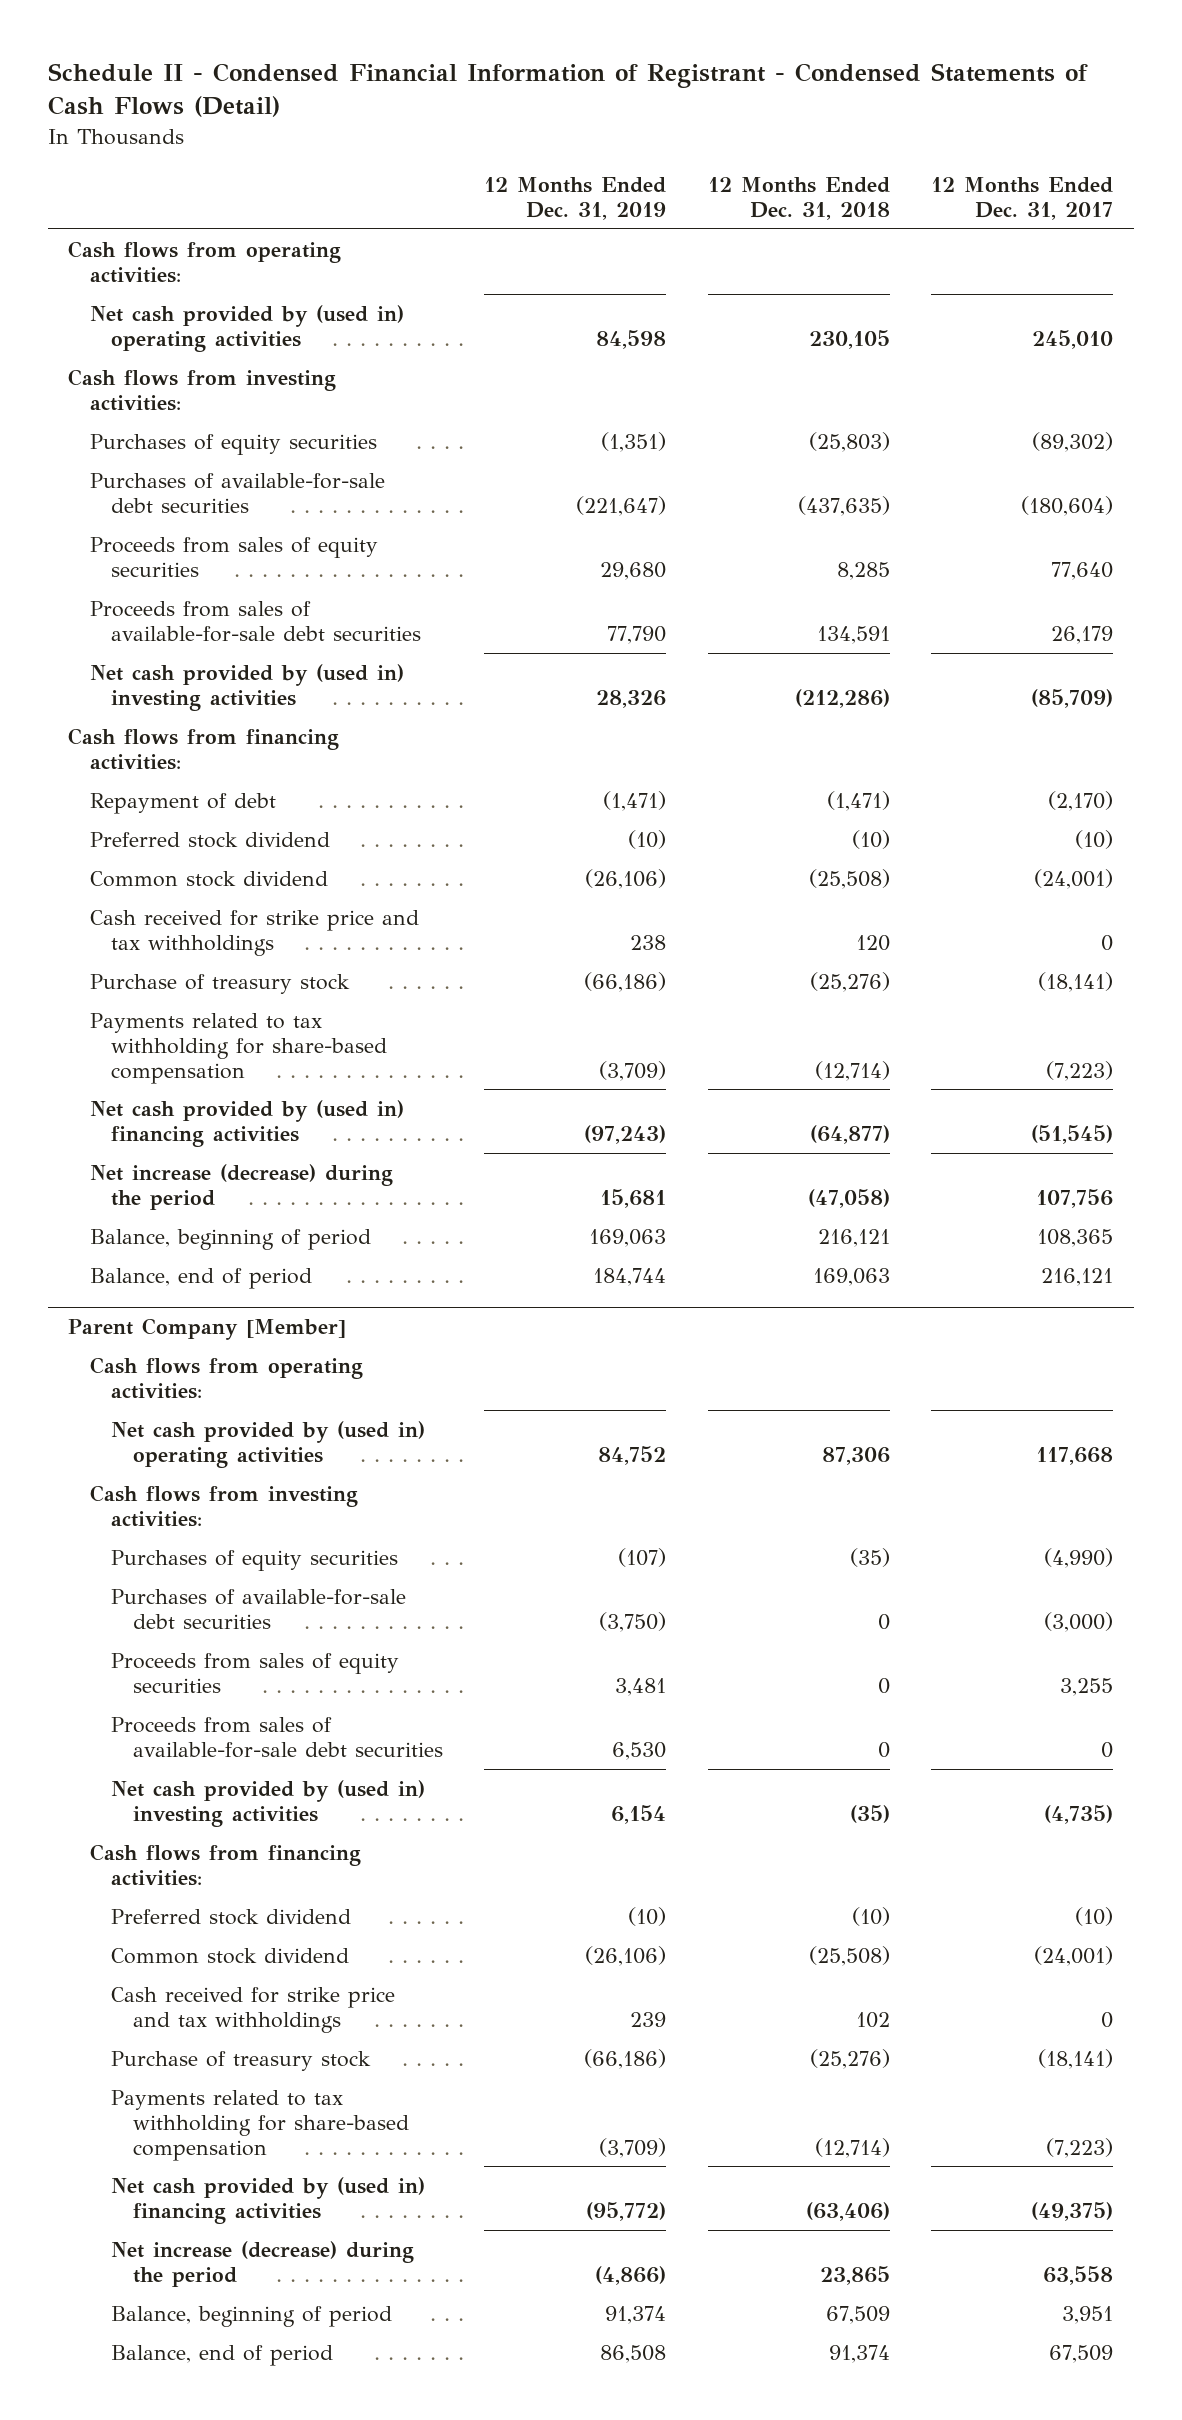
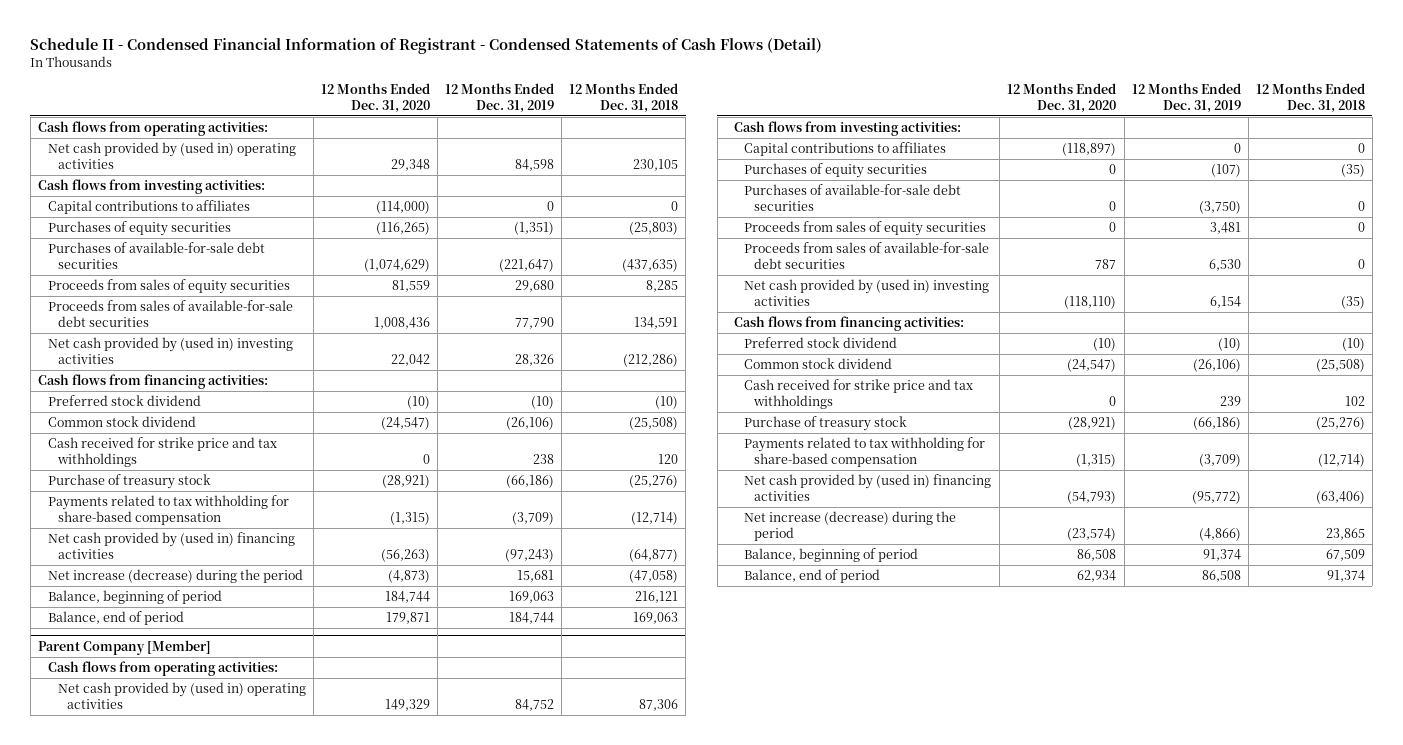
[931,176,1114,220] 12 Months Ended Dec. 31, 2017 -> none
none -> [320,83,430,113] 12 Months Ended Dec. 31, 2020
none -> [47,200,250,215] Capital contributions to affiliates
[89,792,276,814] Repayment of debt -> none
none -> [744,142,947,157] Capital contributions to affiliates

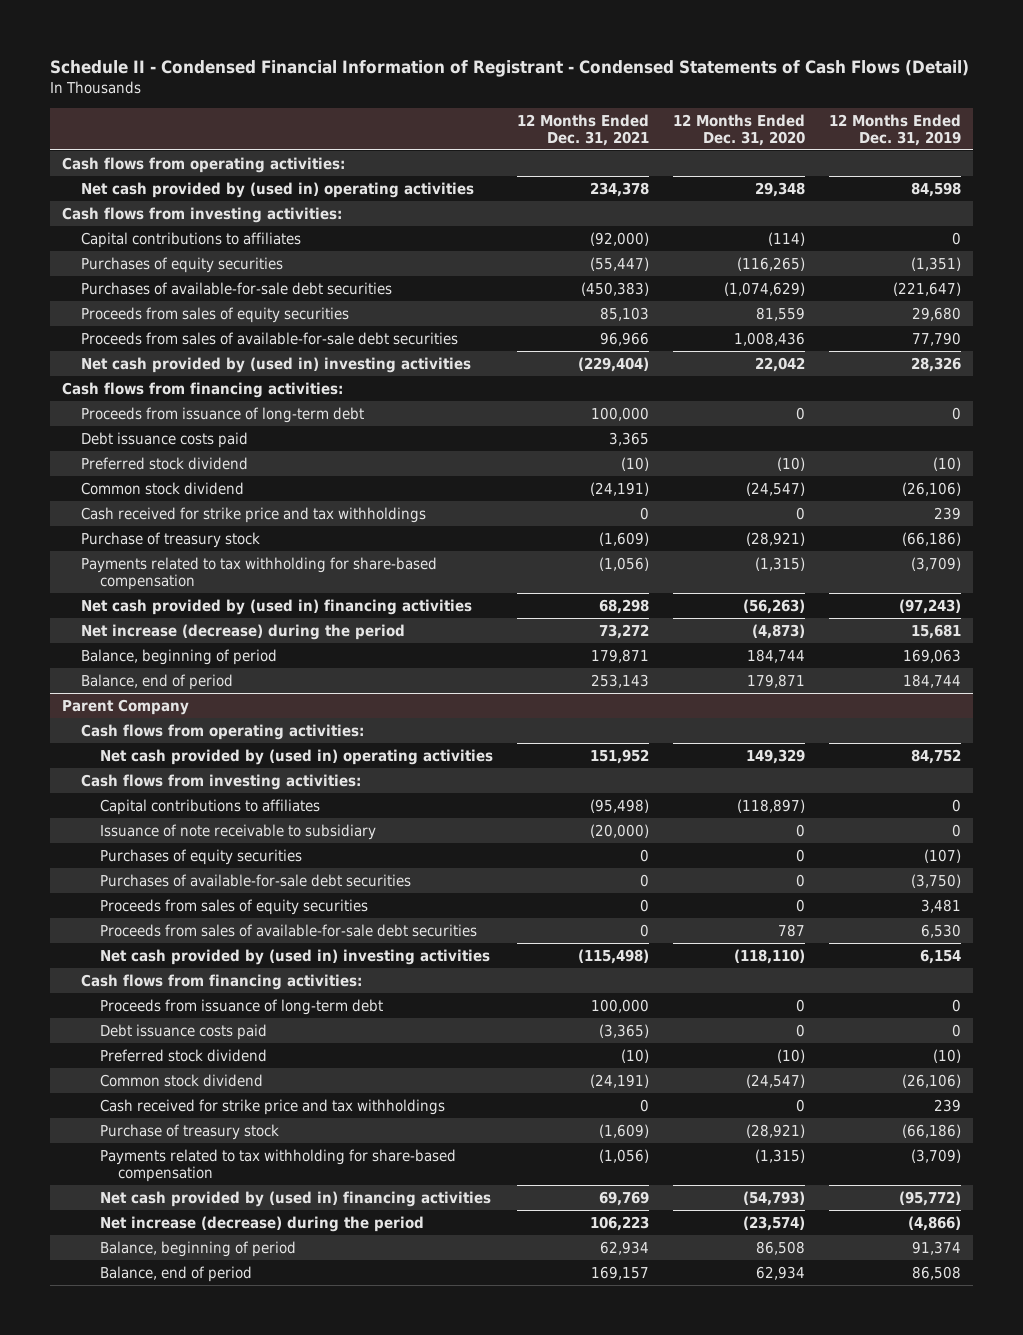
[569,83,679,113] 12 Months Ended Dec. 31, 2018 -> none
none -> [516,113,649,147] 12 Months Ended Dec. 31, 2021
[375,201,430,215] (114,000) -> [767,231,805,246] (114)
none -> [80,406,364,423] Proceeds from issuance of long-term debt
none -> [80,431,248,448] Debt issuance costs paid
[533,453,555,464] 238 -> [933,506,961,520] 239
[38,639,212,655] Parent Company [Member] -> [61,698,189,715] Parent Company
none -> [99,823,376,840] Issuance of note receivable to subsidiary
none -> [99,998,383,1015] Proceeds from issuance of long-term debt
none -> [99,1023,267,1040] Debt issuance costs paid

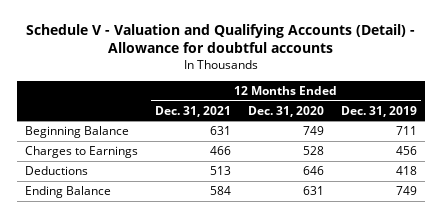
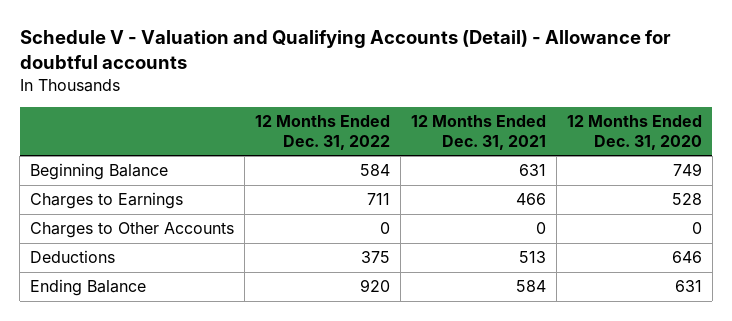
[340,105,417,117] Dec. 31, 2019 -> none
none -> [254,115,390,150] 12 Months Ended Dec. 31, 2022
none -> [29,222,234,239] Charges to Other Accounts

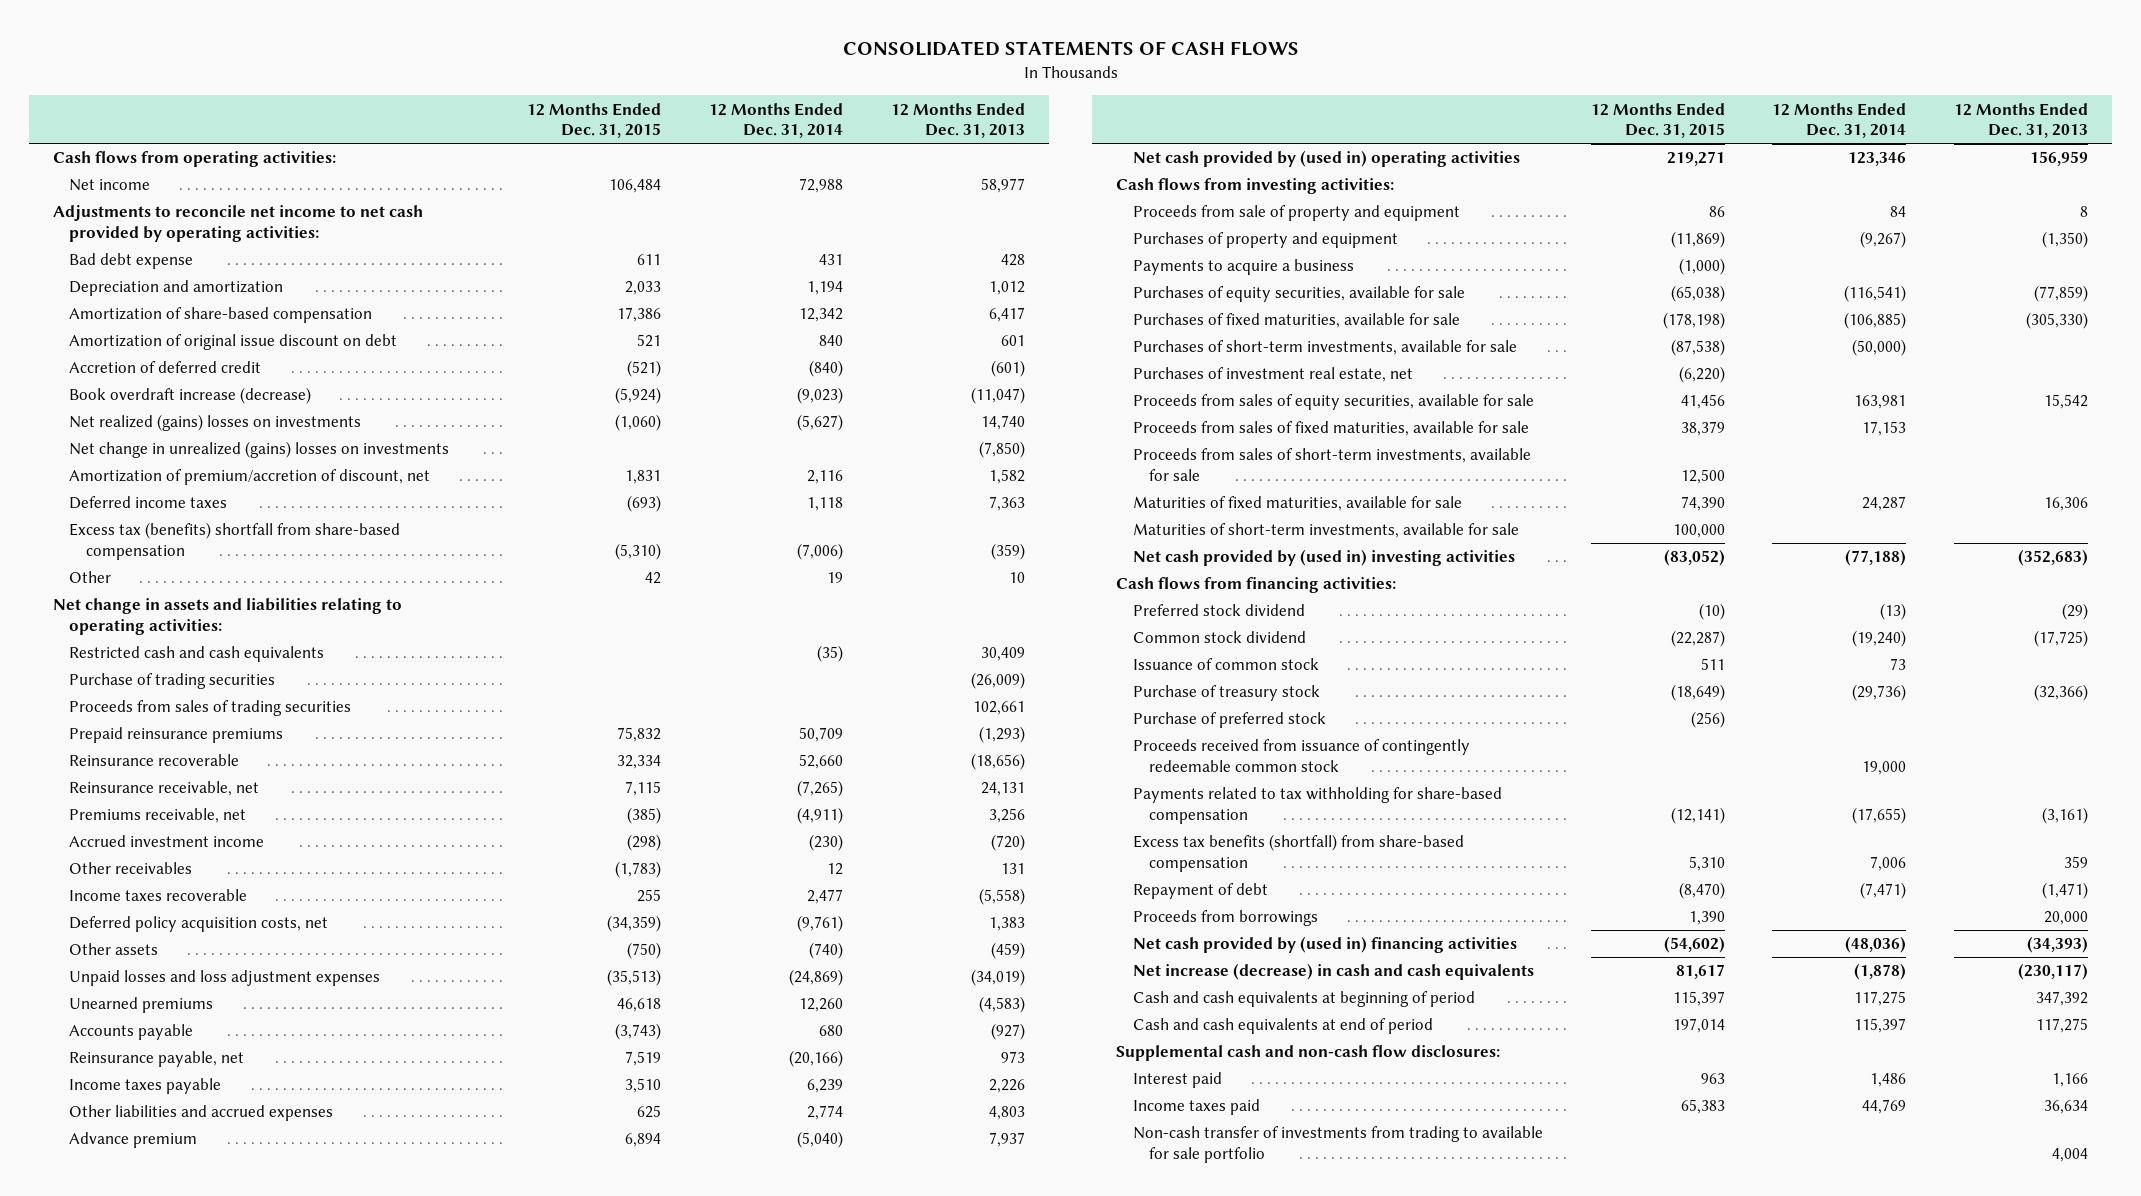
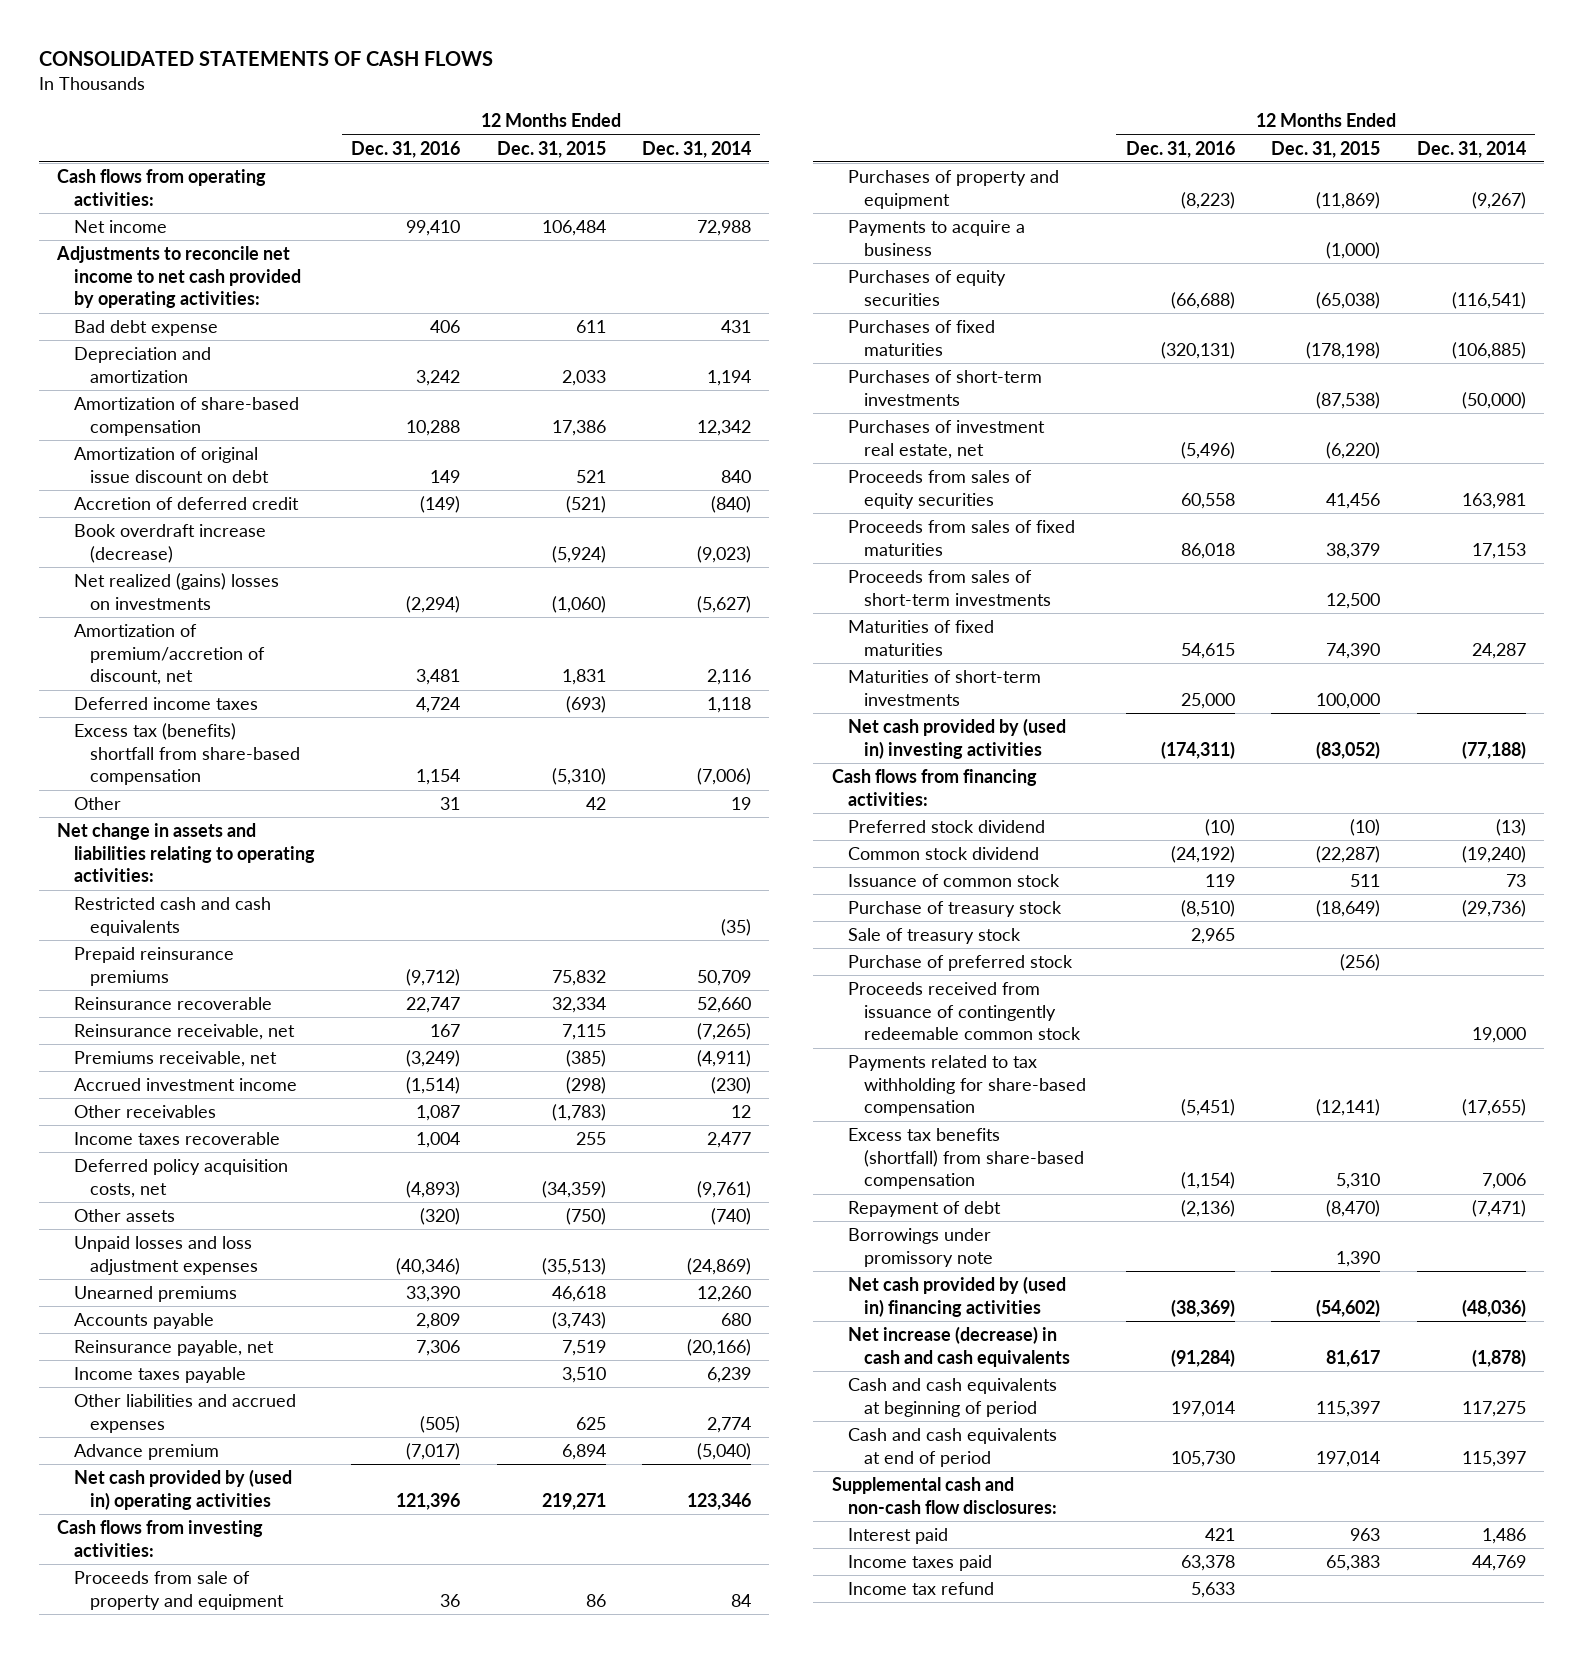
[891,102,1026,139] 12 Months Ended Dec. 31, 2013 -> none
none -> [351,140,461,158] Dec. 31, 2016
[69,441,450,459] Net change in unrealized (gains) losses on investments -> none
[69,673,276,690] Purchase of trading securities -> none
[69,700,352,717] Proceeds from sales of trading securities -> none
[1132,286,1465,303] Purchases of equity securities, available for sale -> [848,269,1007,306] Purchases of equity securities
[1132,313,1460,329] Purchases of fixed maturities, available for sale -> [848,319,996,356] Purchases of fixed maturities
[1132,340,1517,356] Purchases of short-term investments, available for sale -> [848,369,1043,406] Purchases of short-term investments
[1132,394,1534,411] Proceeds from sales of equity securities, available for sale -> [848,469,1033,509] Proceeds from sales of equity securities
[1132,421,1529,437] Proceeds from sales of fixed maturities, available for sale -> [848,519,1076,556] Proceeds from sales of fixed maturities
[1132,448,1531,481] Proceeds from sales of short-term investments, available for sale -> [848,569,1052,606] Proceeds from sales of short-term investments
[1132,496,1462,512] Maturities of fixed maturities, available for sale -> [848,619,995,656] Maturities of fixed maturities
[1132,523,1519,539] Maturities of short-term investments, available for sale -> [848,669,1042,706] Maturities of short-term investments
none -> [848,927,1022,944] Sale of treasury stock
[1132,910,1318,927] Proceeds from borrowings -> [848,1227,994,1267] Borrowings under promissory note
[1132,1126,1543,1163] Non-cash transfer of investments from trading to available for sale portfolio -> none
none -> [848,1581,995,1595] Income tax refund

